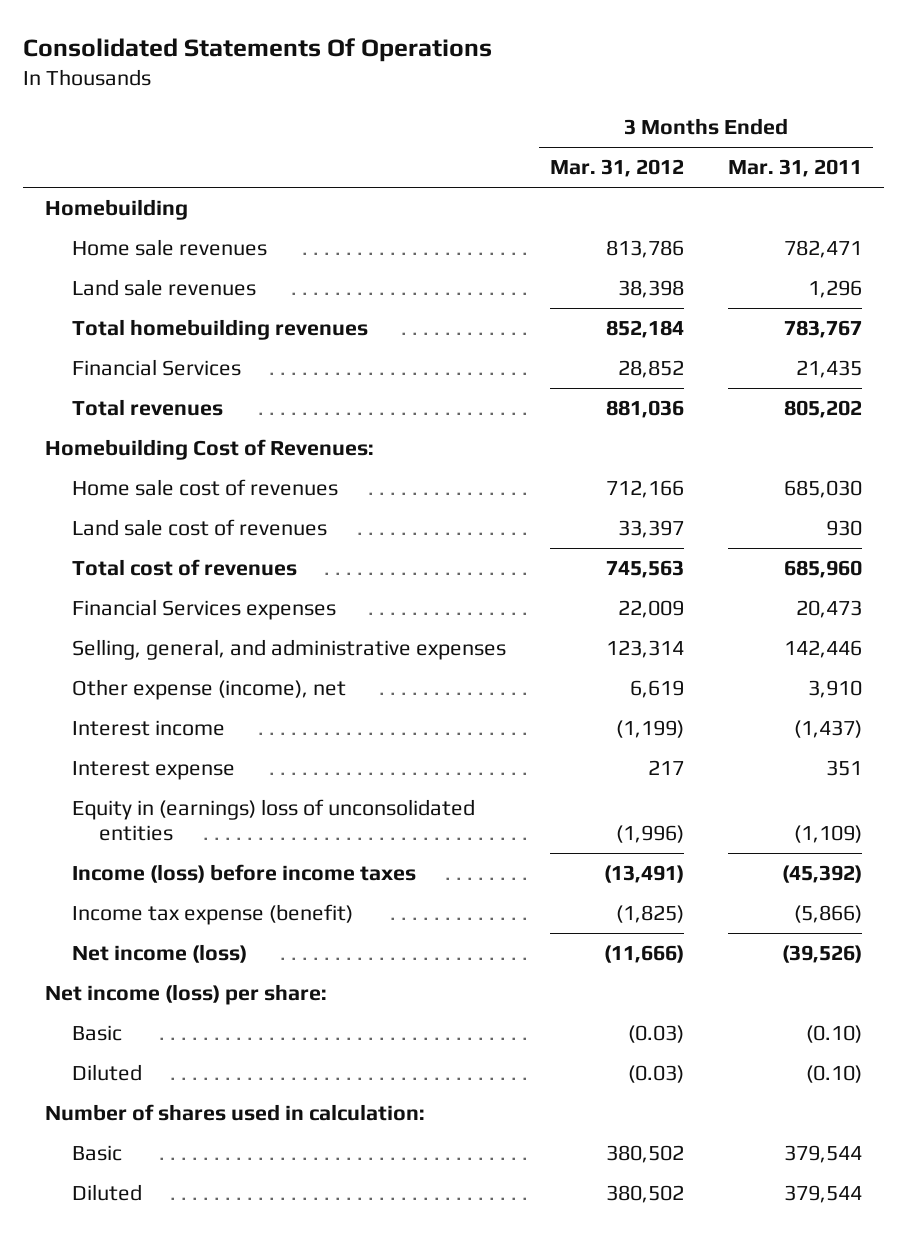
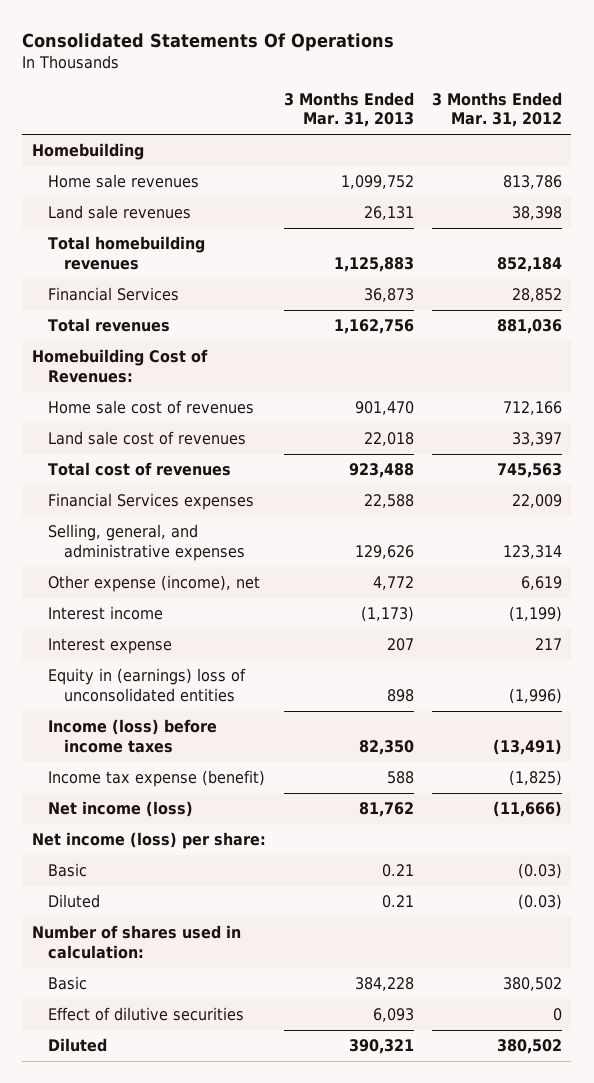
[727,159,862,178] Mar. 31, 2011 -> none
none -> [283,91,414,128] 3 Months Ended Mar. 31, 2013
none -> [47,1007,244,1022] Effect of dilutive securities

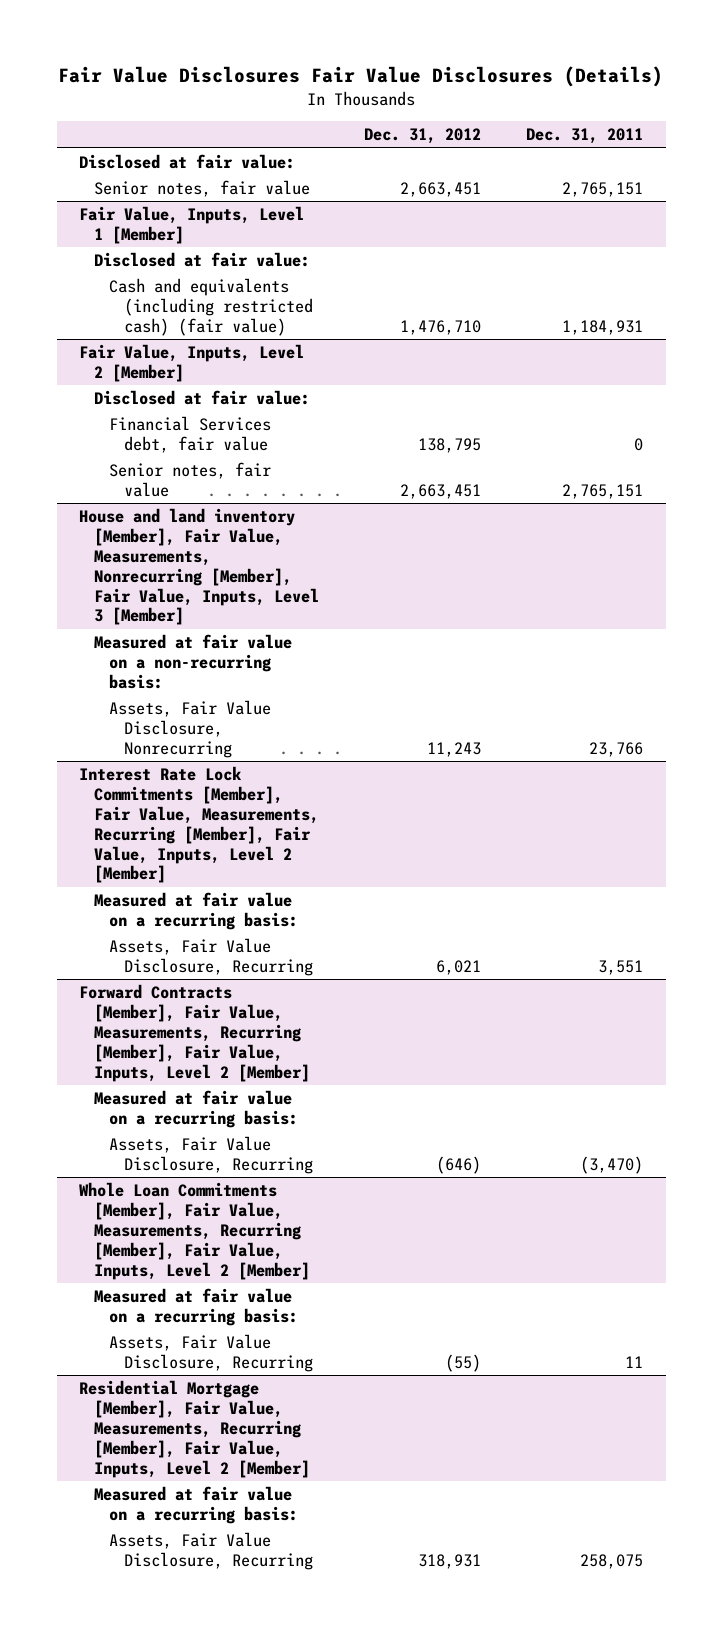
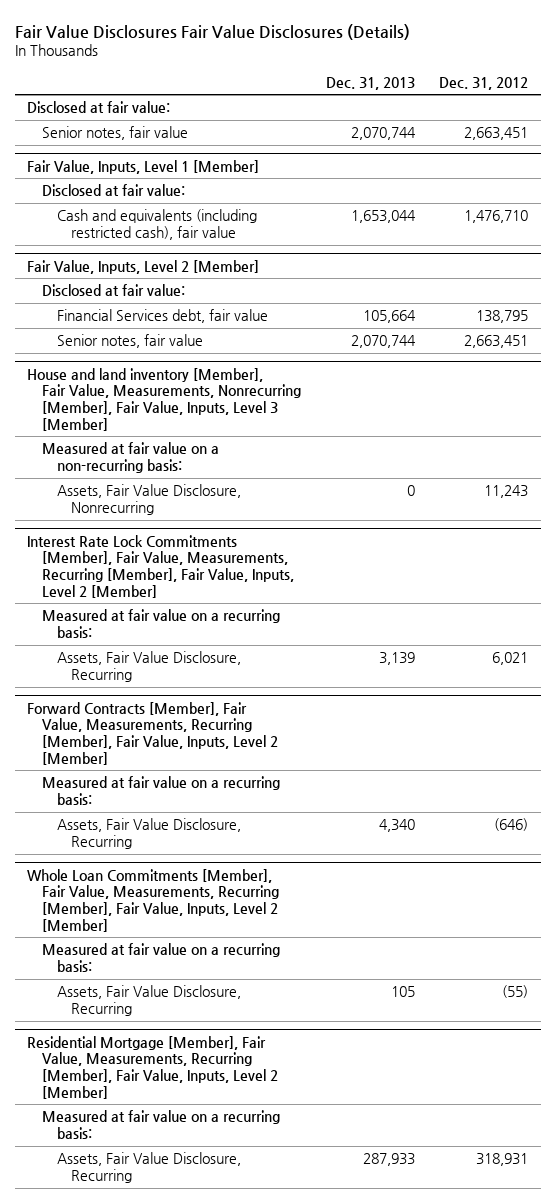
[526,128,644,145] Dec. 31, 2011 -> none
none -> [325,76,415,90] Dec. 31, 2013
[109,277,314,336] Cash and equivalents (including restricted cash) (fair value) -> [56,209,257,241] Cash and equivalents (including restricted cash), fair value

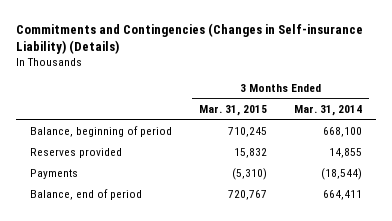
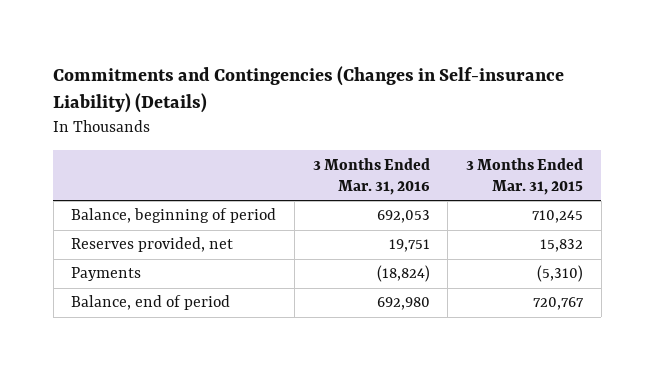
[294,105,363,117] Mar. 31, 2014 -> none
none -> [312,157,430,195] 3 Months Ended Mar. 31, 2016
[29,148,122,159] Reserves provided -> [71,237,234,253] Reserves provided, net

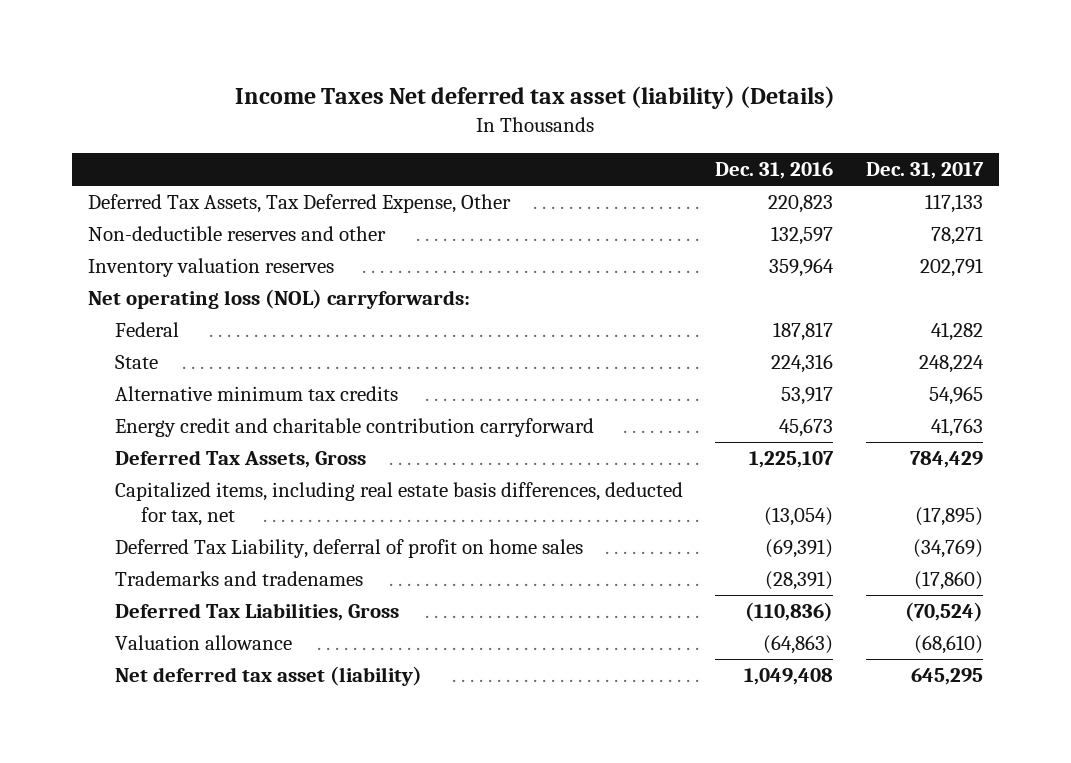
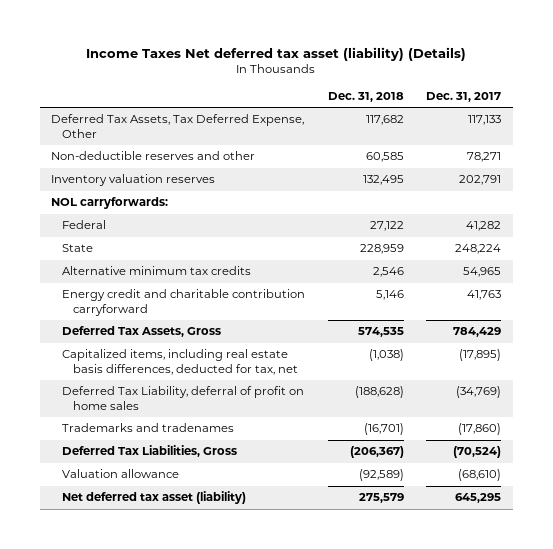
[715,162,834,180] Dec. 31, 2016 -> none
none -> [327,92,404,103] Dec. 31, 2018
[87,288,470,309] Net operating loss (NOL) carryforwards: -> [51,197,169,210] NOL carryforwards:

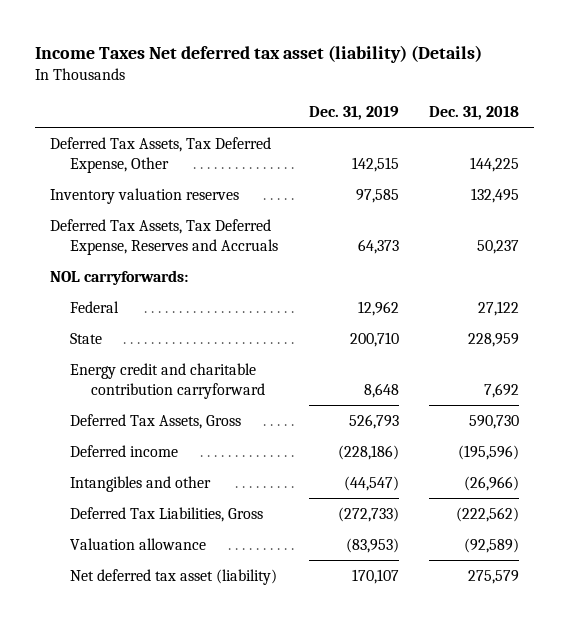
[426,92,502,103] Dec. 31, 2017 -> none
none -> [308,105,399,120] Dec. 31, 2019
[51,151,256,161] Non-deductible reserves and other -> none
[365,115,404,126] 117,682 -> [469,156,519,172] 144,225
none -> [49,218,279,255] Deferred Tax Assets, Tax Deferred Expense, Reserves and Accruals
[62,266,252,276] Alternative minimum tax credits -> none
[62,349,298,375] Capitalized items, including real estate basis differences, deducted for tax, net -> none
[62,386,305,410] Deferred Tax Liability, deferral of profit on home sales -> none
[375,290,404,301] 5,146 -> [483,382,519,398] 7,692
[357,327,404,338] 574,535 -> [468,414,519,429] 590,730
none -> [70,444,179,457] Deferred income
[62,423,235,433] Trademarks and tradenames -> [70,475,212,492] Intangibles and other
[363,423,404,436] (16,701) -> [463,475,519,491] (26,966)
[349,446,404,459] (206,367) -> [455,506,519,522] (222,562)

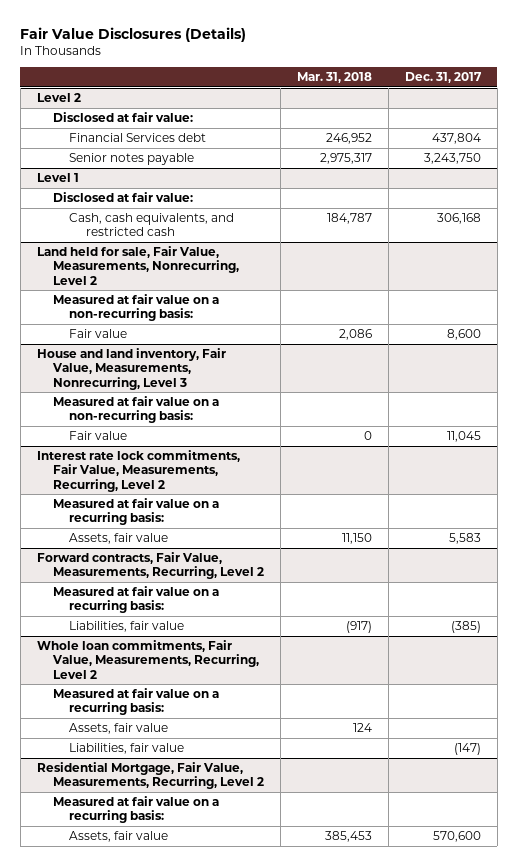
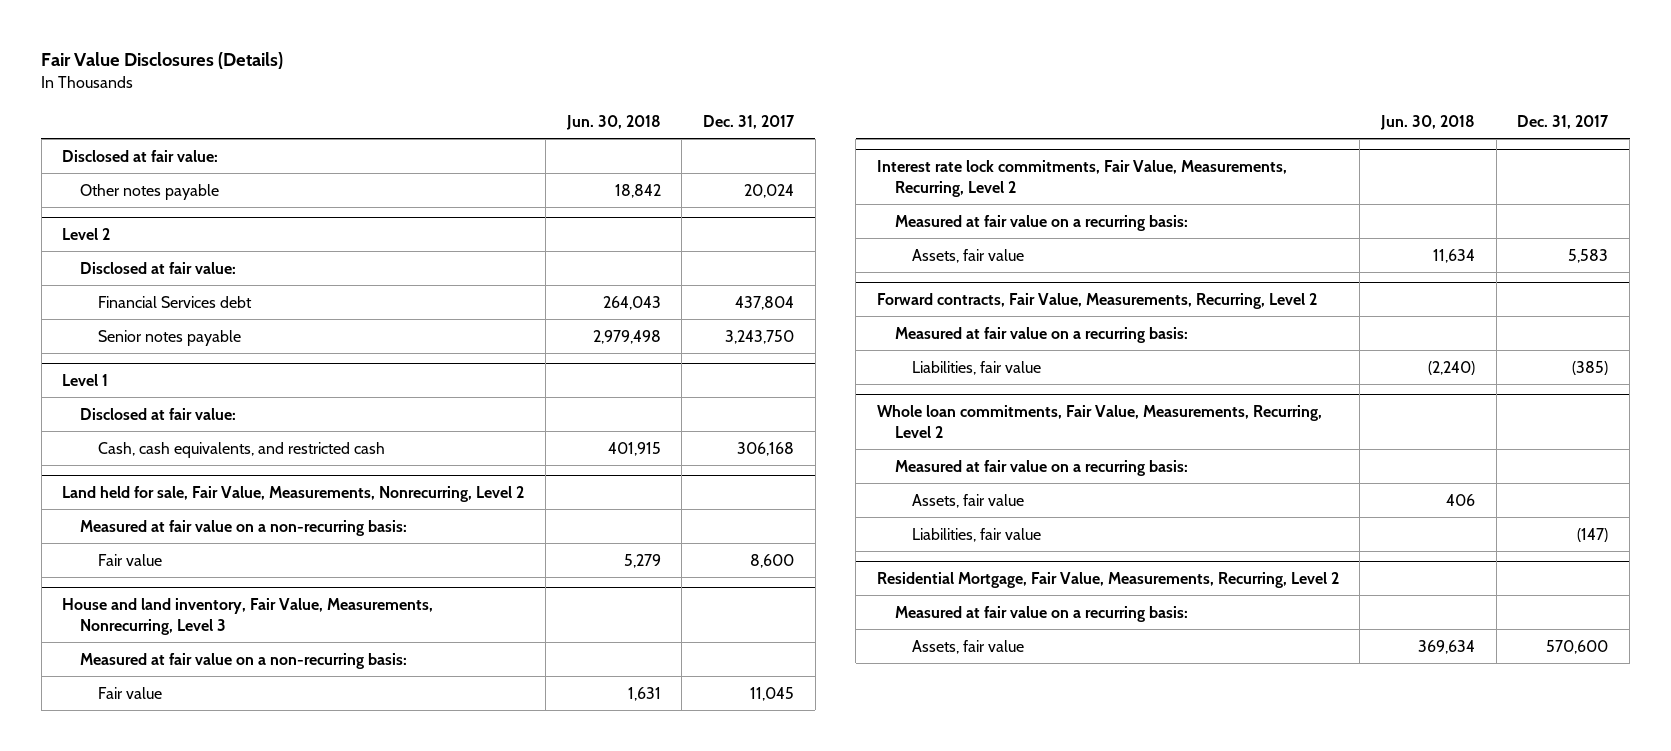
[296,72,372,84] Mar. 31, 2018 -> none
none -> [565,114,661,130] Jun. 30, 2018
none -> [62,149,219,162] Disclosed at fair value:
none -> [80,183,220,200] Other notes payable

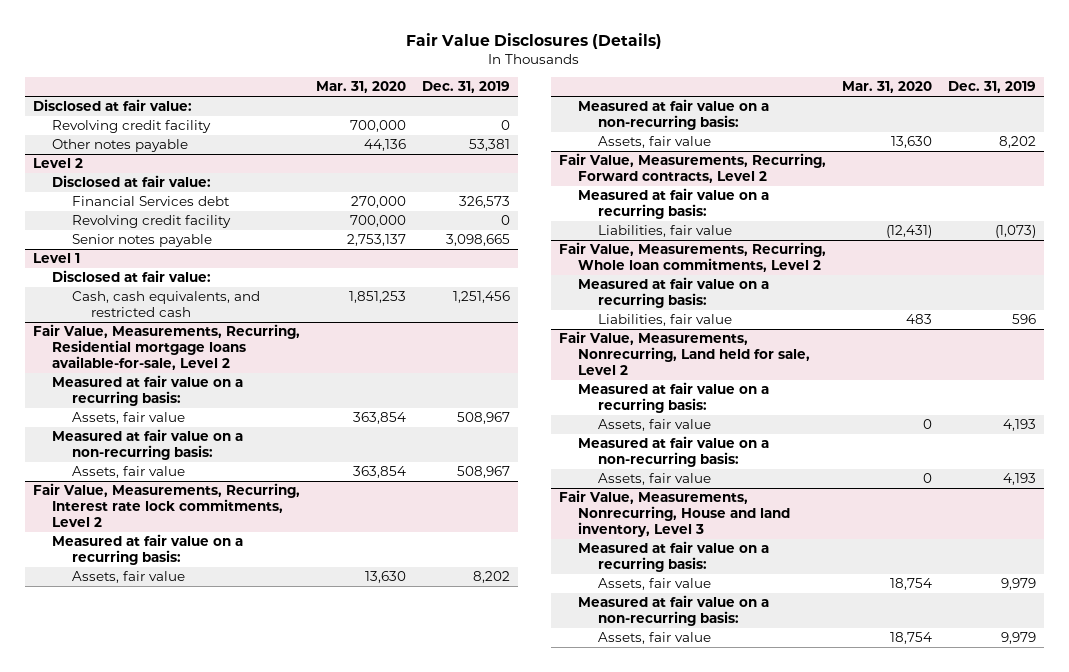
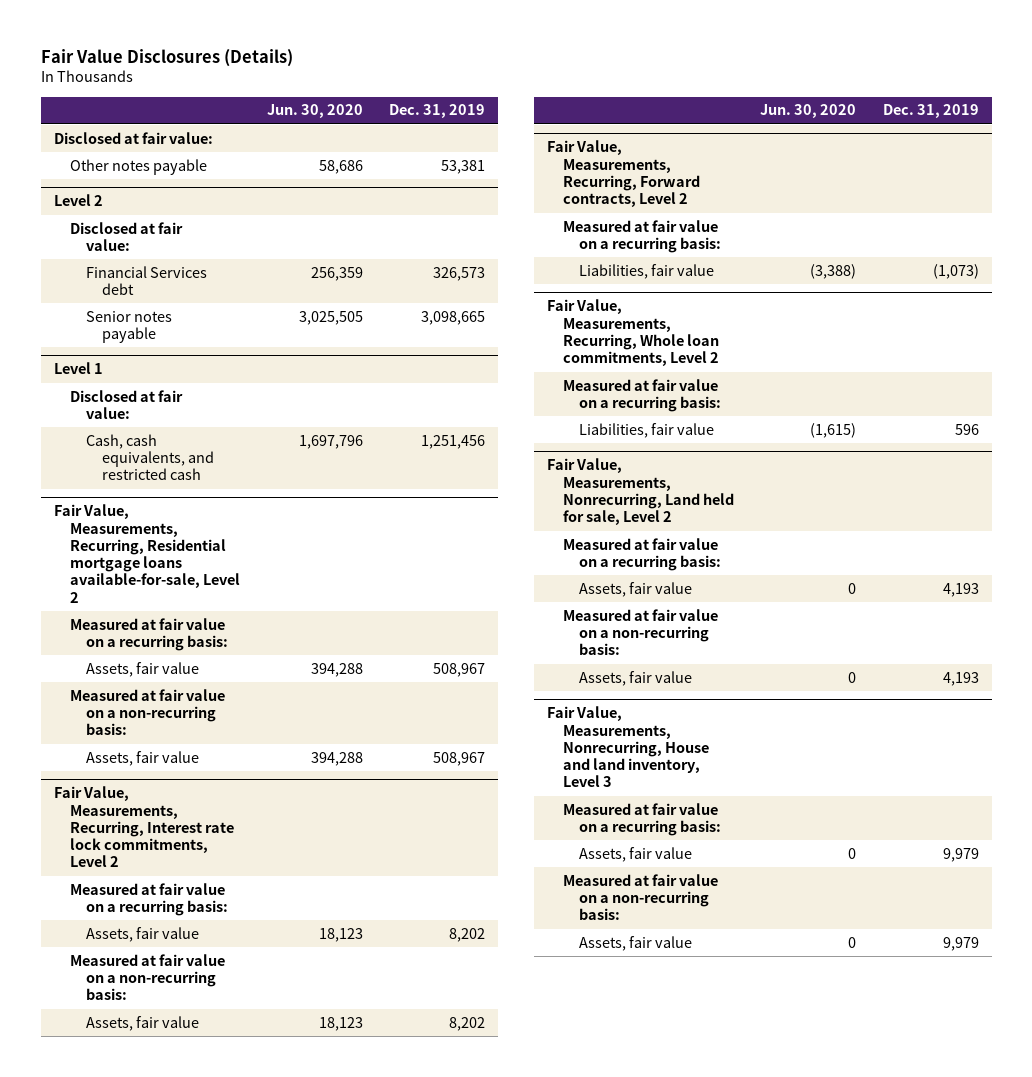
[315,81,406,94] Mar. 31, 2020 -> none
none -> [266,104,363,119] Jun. 30, 2020
[52,120,212,134] Revolving credit facility -> none
[71,215,231,229] Revolving credit facility -> none

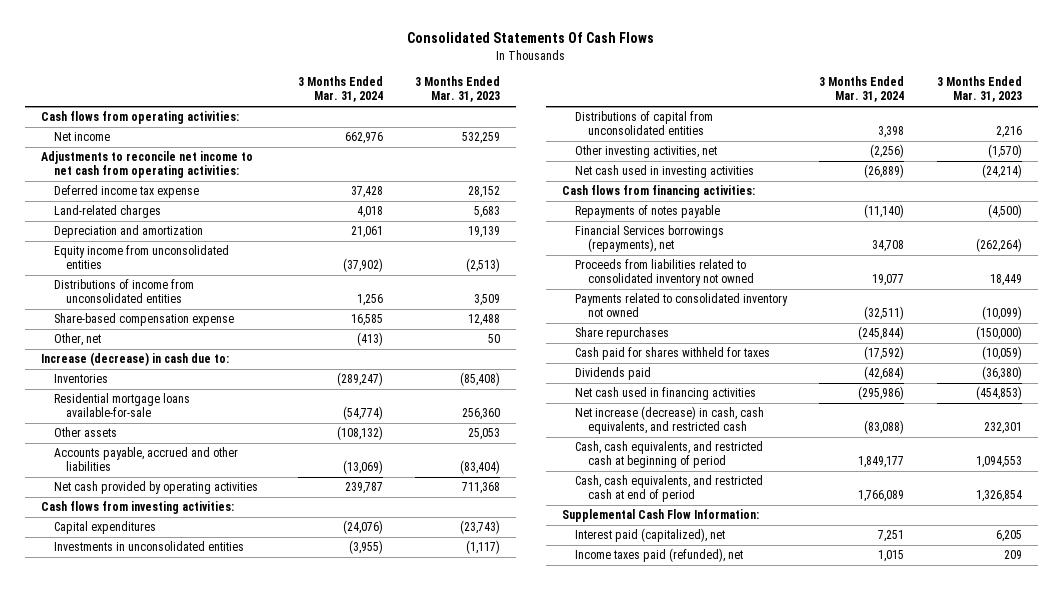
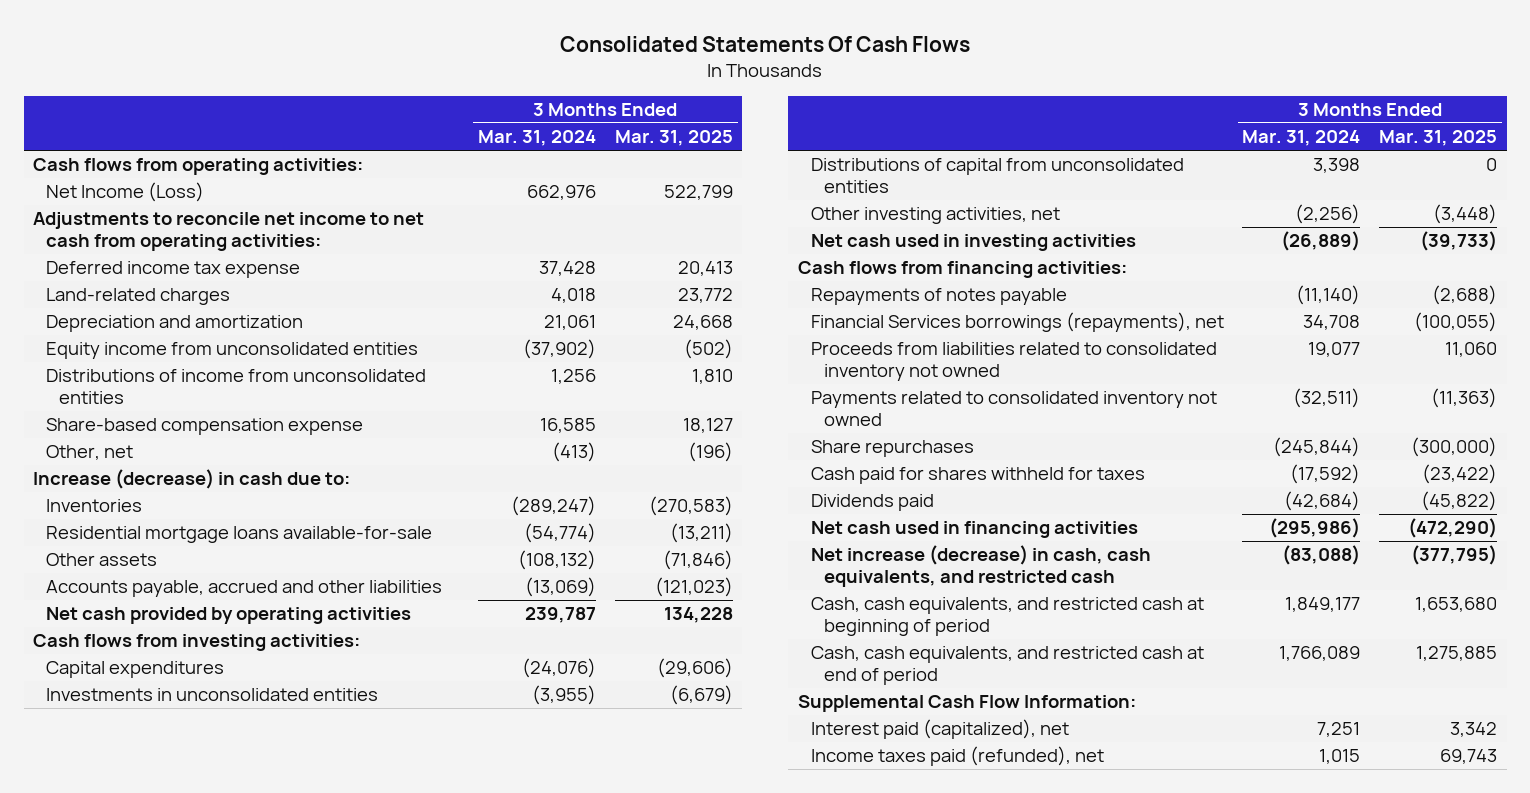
[414,76,500,103] 3 Months Ended Mar. 31, 2023 -> none
none -> [614,130,733,147] Mar. 31, 2025
[53,132,110,142] Net income -> [46,182,205,203] Net Income (Loss)

